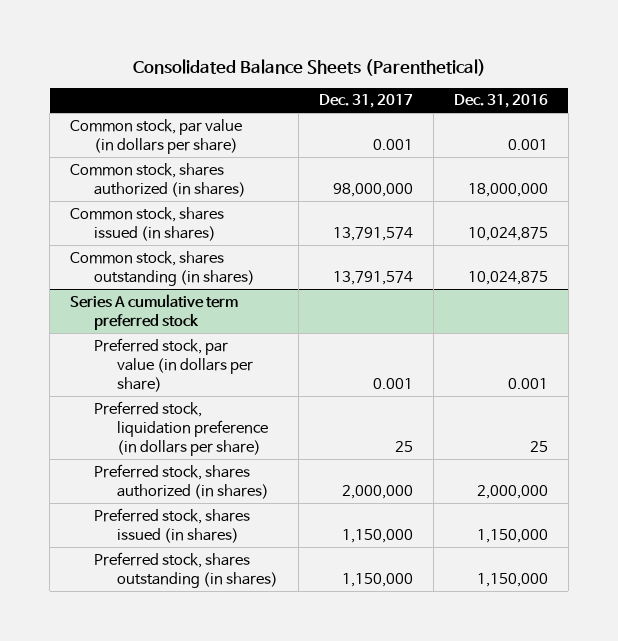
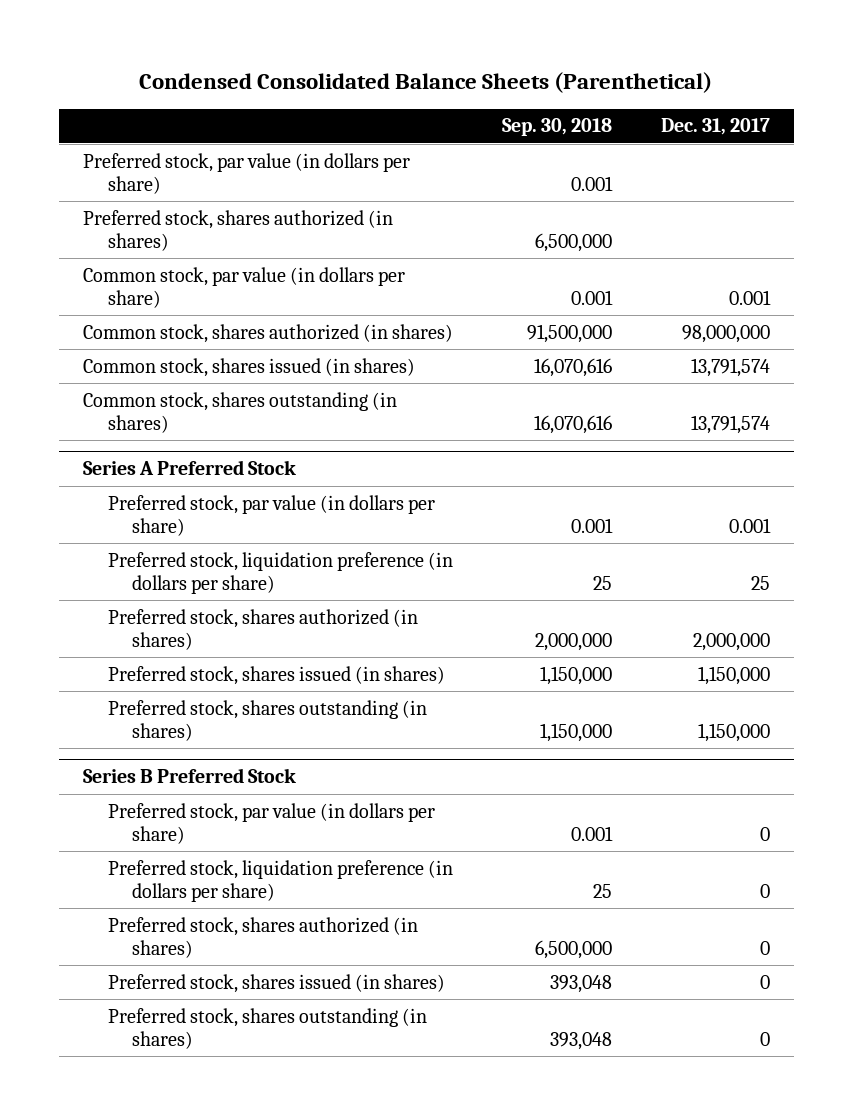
[133,58,487,76] Consolidated Balance Sheets (Parenthetical) -> [139,72,713,94] Condensed Consolidated Balance Sheets (Parenthetical)
[454,94,549,109] Dec. 31, 2016 -> none
none -> [501,118,612,137] Sep. 30, 2018
none -> [83,152,411,194] Preferred stock, par value (in dollars per share)
none -> [83,209,394,251] Preferred stock, shares authorized (in shares)
[70,293,239,330] Series A cumulative term preferred stock -> [83,460,297,476] Series A Preferred Stock
none -> [83,768,297,784] Series B Preferred Stock
none -> [107,802,435,844] Preferred stock, par value (in dollars per share)
none -> [107,859,453,902] Preferred stock, liquidation preference (in dollars per share)
none -> [107,916,418,958] Preferred stock, shares authorized (in shares)
none -> [107,973,445,993] Preferred stock, shares issued (in shares)
none -> [107,1007,427,1049] Preferred stock, shares outstanding (in shares)

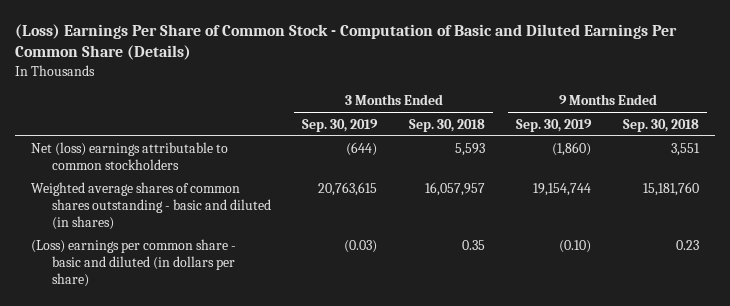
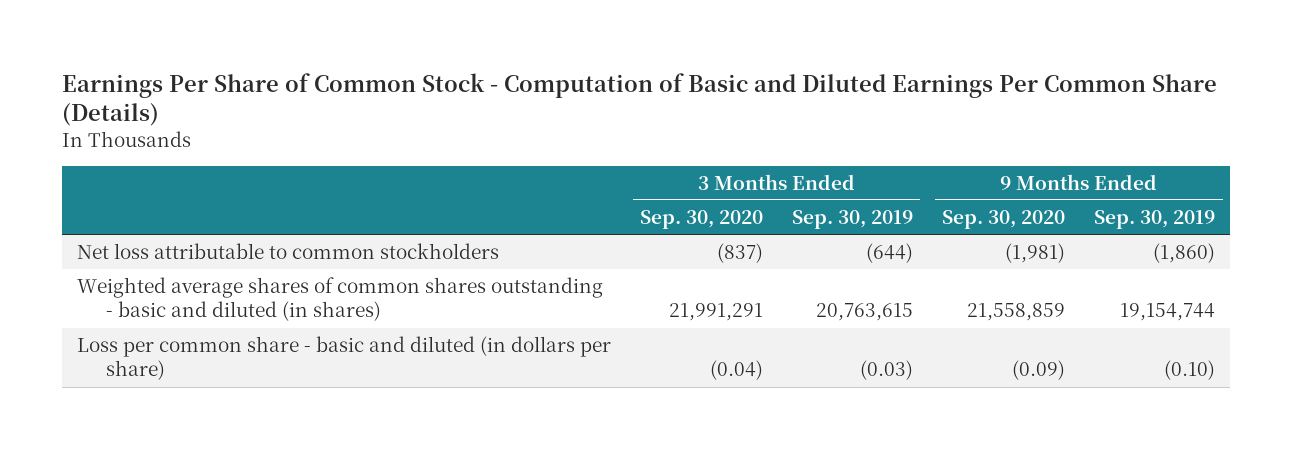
[15,24,678,61] (Loss) Earnings Per Share of Common Stock - Computation of Basic and Diluted Earnings Per Common Share (Details) -> [62,72,1218,127] Earnings Per Share of Common Stock - Computation of Basic and Diluted Earnings Per Common Share (Details)
[408,118,485,132] Sep. 30, 2018 -> none
[622,118,699,132] Sep. 30, 2018 -> none
none -> [640,209,764,229] Sep. 30, 2020
none -> [942,209,1066,229] Sep. 30, 2020
[30,142,228,170] Net (loss) earnings attributable to common stockholders -> [76,243,499,260] Net loss attributable to common stockholders
[30,239,236,287] (Loss) earnings per common share - basic and diluted (in dollars per share) -> [76,336,611,381] Loss per common share - basic and diluted (in dollars per share)

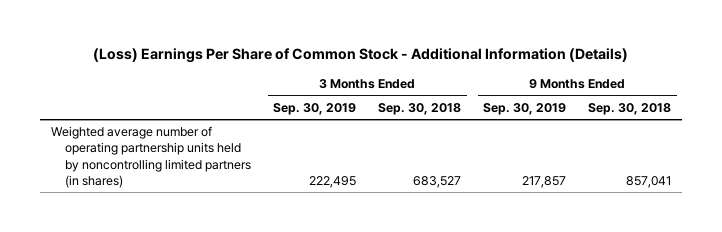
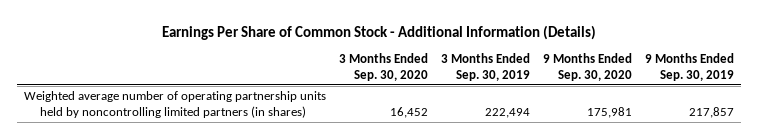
[93,48,629,64] (Loss) Earnings Per Share of Common Stock - Additional Information (Details) -> [161,24,596,40] Earnings Per Share of Common Stock - Additional Information (Details)
[378,102,462,115] Sep. 30, 2018 -> none
[588,102,672,115] Sep. 30, 2018 -> none
none -> [338,52,428,82] 3 Months Ended Sep. 30, 2020
none -> [543,52,633,82] 9 Months Ended Sep. 30, 2020
[309,175,357,188] 222,495 -> [484,107,530,118] 222,494

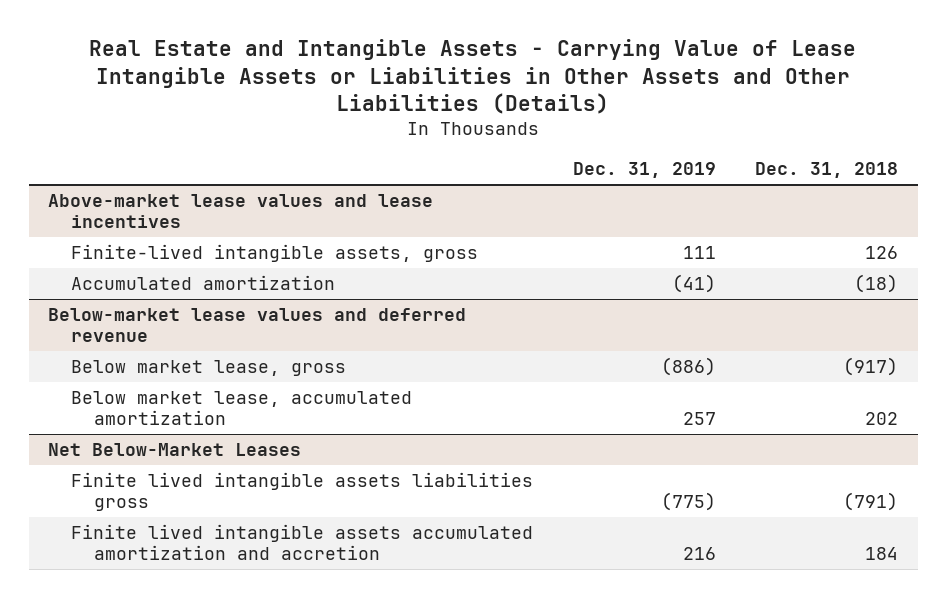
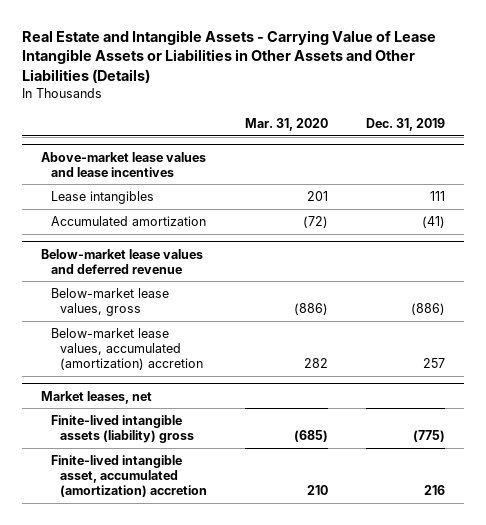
[755,162,899,179] Dec. 31, 2018 -> none
none -> [245,117,329,131] Mar. 31, 2020
[71,243,479,262] Finite-lived intangible assets, gross -> [50,191,154,205] Lease intangibles
[71,359,347,376] Below market lease, gross -> [50,288,169,317] Below-market lease values, gross
[71,390,413,425] Below market lease, accumulated amortization -> [50,328,204,371] Below-market lease values, accumulated (amortization) accretion
[48,442,302,456] Net Below-Market Leases -> [40,390,152,404] Market leases, net
[71,471,534,511] Finite lived intangible assets liabilities gross -> [50,415,195,444] Finite-lived intangible assets (liability) gross
[71,523,534,560] Finite lived intangible assets accumulated amortization and accretion -> [50,455,208,498] Finite-lived intangible asset, accumulated (amortization) accretion

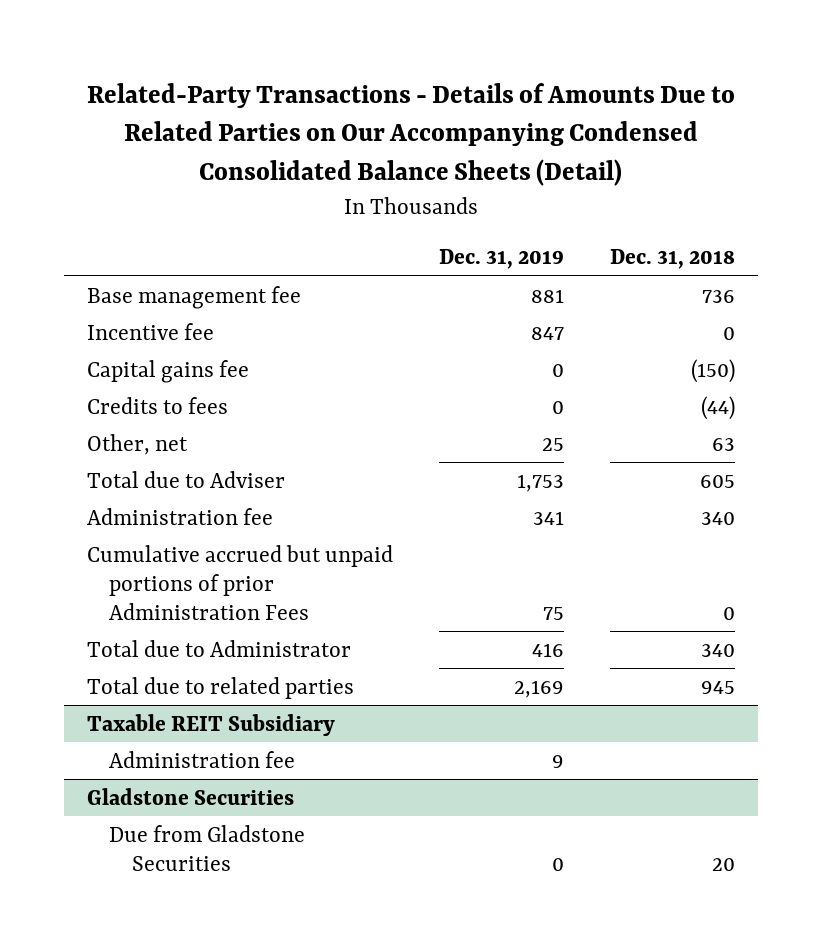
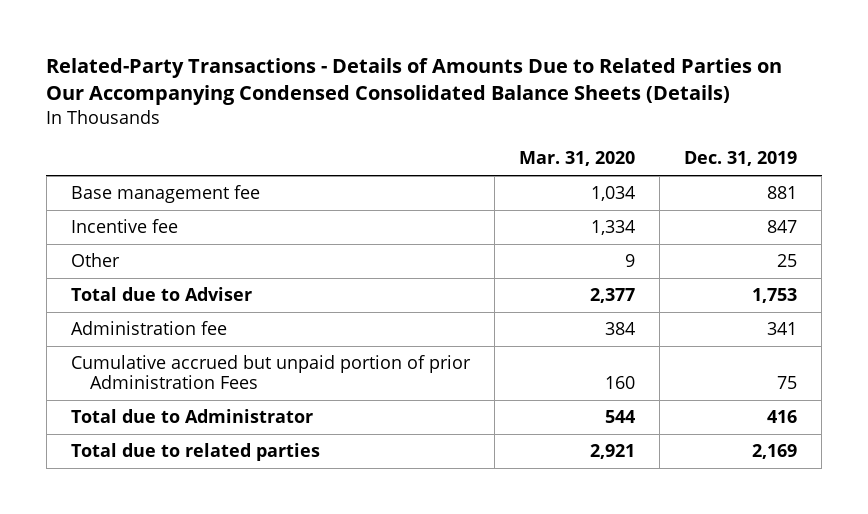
[87,82,736,187] Related-Party Transactions - Details of Amounts Due to Related Parties on Our Accompanying Condensed Consolidated Balance Sheets (Detail) -> [46,58,783,106] Related-Party Transactions - Details of Amounts Due to Related Parties on Our Accompanying Condensed Consolidated Balance Sheets (Details)
[610,249,736,270] Dec. 31, 2018 -> none
none -> [519,151,636,167] Mar. 31, 2020
[86,359,249,383] Capital gains fee -> none
[86,396,228,414] Credits to fees -> none
[86,433,188,455] Other, net -> [70,253,120,268] Other
[86,544,393,621] Cumulative accrued but unpaid portions of prior Administration Fees -> [70,355,471,390] Cumulative accrued but unpaid portion of prior Administration Fees
[86,713,335,736] Taxable REIT Subsidiary -> none
[109,750,296,768] Administration fee -> none
[86,787,294,805] Gladstone Securities -> none
[109,824,306,871] Due from Gladstone Securities -> none

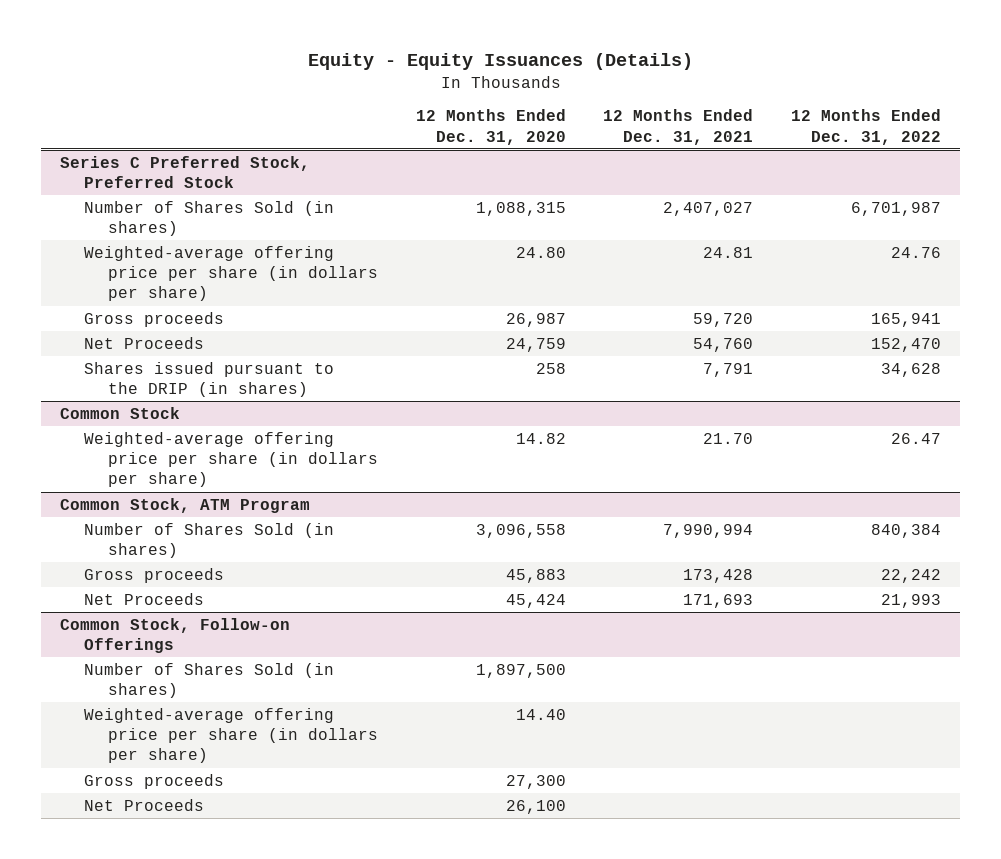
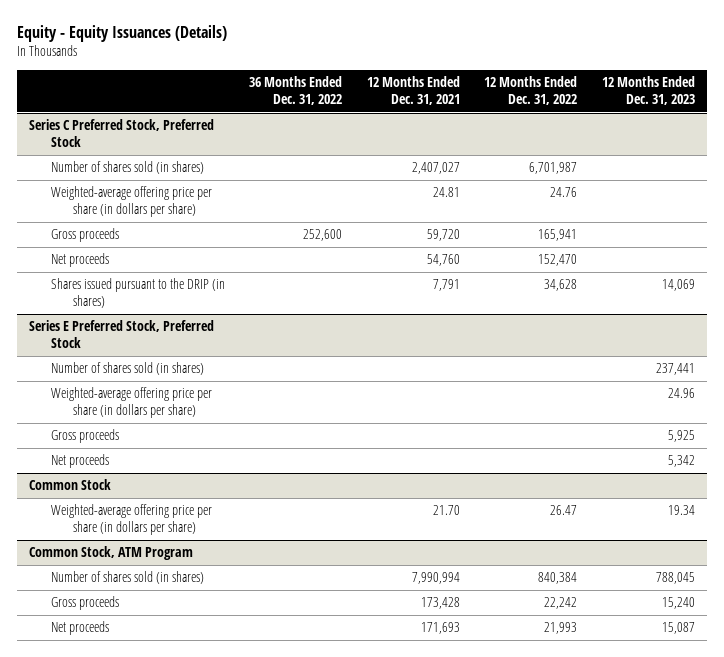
[415,109,566,145] 12 Months Ended Dec. 31, 2020 -> none
none -> [249,76,343,106] 36 Months Ended Dec. 31, 2022
none -> [602,76,696,106] 12 Months Ended Dec. 31, 2023
[84,200,335,237] Number of Shares Sold (in shares) -> [50,161,204,175] Number of shares sold (in shares)
[84,336,205,349] Net Proceeds -> [50,253,109,268] Net proceeds
none -> [29,320,215,349] Series E Preferred Stock, Preferred Stock
none -> [50,362,204,376] Number of shares sold (in shares)
none -> [50,387,212,419] Weighted-average offering price per share (in dollars per share)
none -> [50,429,119,444] Gross proceeds
none -> [50,454,109,469] Net proceeds
[84,522,335,559] Number of Shares Sold (in shares) -> [50,571,204,585] Number of shares sold (in shares)
[60,617,291,654] Common Stock, Follow-on Offerings -> none
[84,662,335,699] Number of Shares Sold (in shares) -> none
[84,707,378,764] Weighted-average offering price per share (in dollars per share) -> none
[84,773,225,789] Gross proceeds -> none
[84,798,205,811] Net Proceeds -> none
[84,592,205,605] Net Proceeds -> [50,621,109,636] Net proceeds

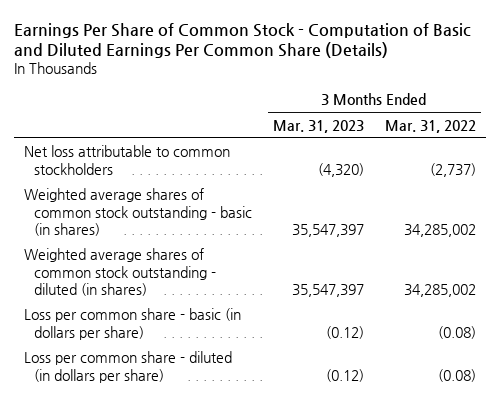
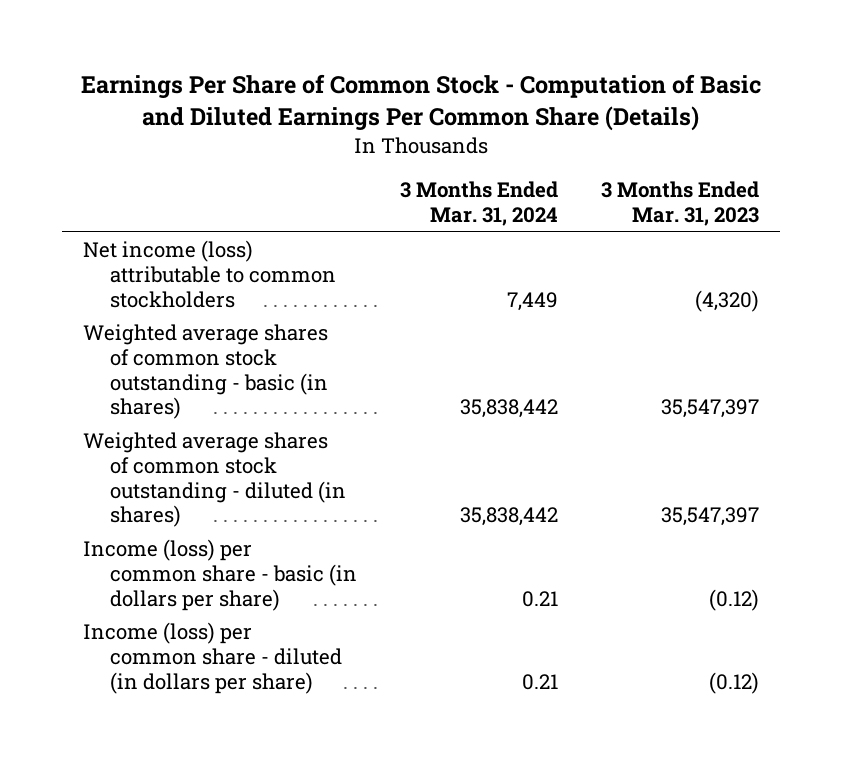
[384,119,476,133] Mar. 31, 2022 -> none
none -> [399,181,558,227] 3 Months Ended Mar. 31, 2024
[24,145,231,175] Net loss attributable to common stockholders -> [83,240,336,308] Net income (loss) attributable to common stockholders
[24,308,242,340] Loss per common share - basic (in dollars per share) -> [83,539,357,611] Income (loss) per common share - basic (in dollars per share)
[24,351,233,383] Loss per common share - diluted (in dollars per share) -> [83,622,342,694] Income (loss) per common share - diluted (in dollars per share)

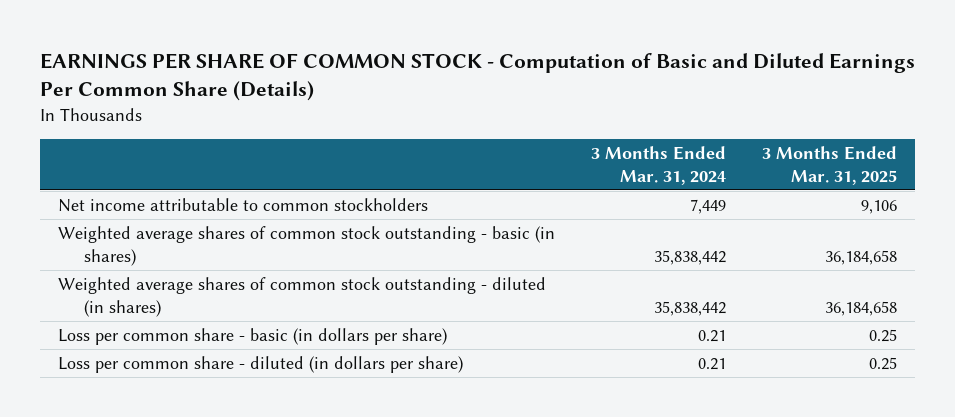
[81,74,762,132] Earnings Per Share of Common Stock - Computation of Basic and Diluted Earnings Per Common Share (Details) -> [40,53,916,102] EARNINGS PER SHARE OF COMMON STOCK - Computation of Basic and Diluted Earnings Per Common Share (Details)
[600,181,759,227] 3 Months Ended Mar. 31, 2023 -> none
none -> [762,145,898,185] 3 Months Ended Mar. 31, 2025
[83,240,336,308] Net income (loss) attributable to common stockholders -> [58,197,429,212] Net income attributable to common stockholders
[83,539,357,611] Income (loss) per common share - basic (in dollars per share) -> [58,327,448,345] Loss per common share - basic (in dollars per share)
[83,622,342,694] Income (loss) per common share - diluted (in dollars per share) -> [58,355,464,373] Loss per common share - diluted (in dollars per share)

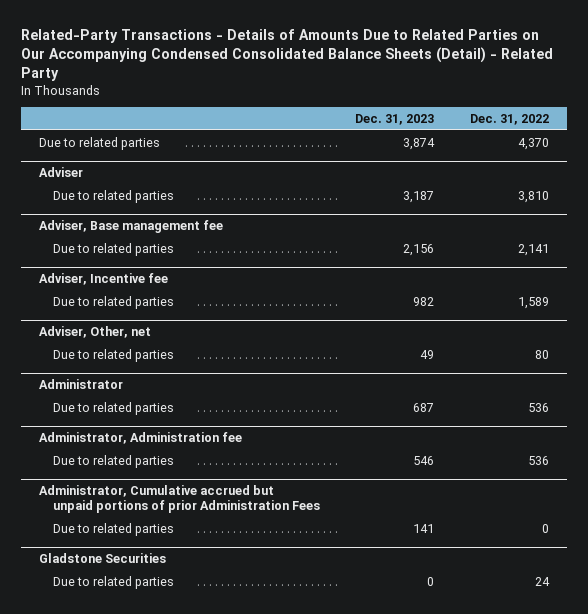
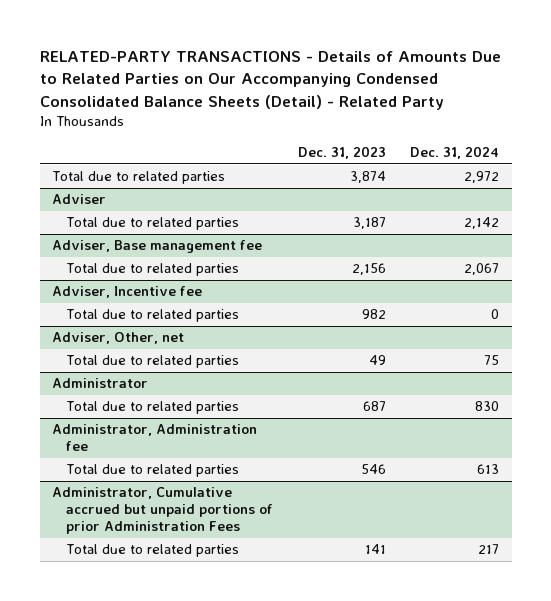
[20,29,553,82] Related-Party Transactions - Details of Amounts Due to Related Parties on Our Accompanying Condensed Consolidated Balance Sheets (Detail) - Related Party -> [39,50,501,110] RELATED-PARTY TRANSACTIONS - Details of Amounts Due to Related Parties on Our Accompanying Condensed Consolidated Balance Sheets (Detail) - Related Party
[469,113,549,125] Dec. 31, 2022 -> none
none -> [410,146,500,160] Dec. 31, 2024
[38,136,160,150] Due to related parties -> [51,171,225,185] Total due to related parties
[52,189,174,203] Due to related parties -> [66,217,240,231] Total due to related parties
[52,242,174,256] Due to related parties -> [66,263,240,277] Total due to related parties
[52,295,174,309] Due to related parties -> [66,309,240,323] Total due to related parties
[52,348,174,362] Due to related parties -> [66,355,240,369] Total due to related parties
[52,401,174,415] Due to related parties -> [66,401,240,415] Total due to related parties
[52,454,174,468] Due to related parties -> [66,464,240,478] Total due to related parties
[38,553,166,564] Gladstone Securities -> none
[52,575,174,589] Due to related parties -> none
[52,522,174,536] Due to related parties -> [66,544,240,558] Total due to related parties

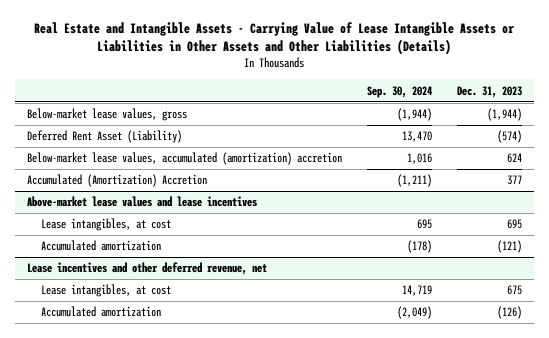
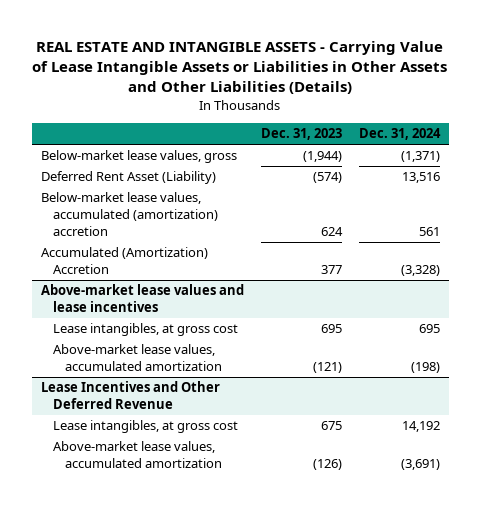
[34,21,515,56] Real Estate and Intangible Assets - Carrying Value of Lease Intangible Assets or Liabilities in Other Assets and Other Liabilities (Details) -> [32,40,448,95] REAL ESTATE AND INTANGIBLE ASSETS - Carrying Value of Lease Intangible Assets or Liabilities in Other Assets and Other Liabilities (Details)
[366,85,432,98] Sep. 30, 2024 -> none
none -> [359,128,442,141] Dec. 31, 2024
[41,218,172,232] Lease intangibles, at cost -> [52,323,238,337] Lease intangibles, at gross cost
[41,240,162,252] Accumulated amortization -> [52,344,222,371] Above-market lease values, accumulated amortization
[27,262,268,276] Lease incentives and other deferred revenue, net -> [40,381,220,409] Lease Incentives and Other Deferred Revenue
[41,284,172,298] Lease intangibles, at cost -> [52,420,238,434] Lease intangibles, at gross cost
[41,306,162,318] Accumulated amortization -> [52,441,222,468] Above-market lease values, accumulated amortization

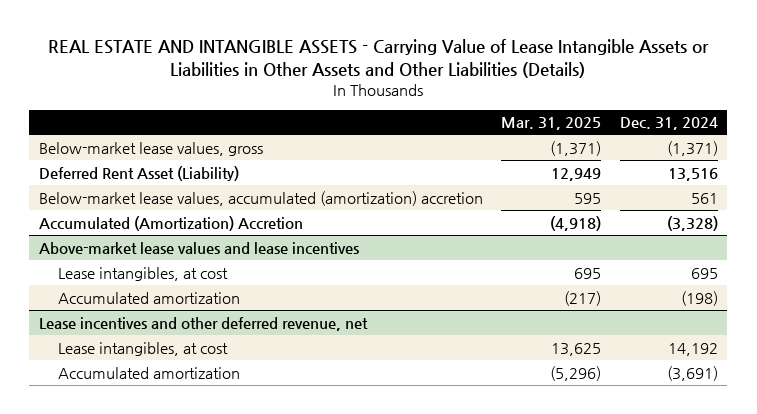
[260,128,342,141] Dec. 31, 2023 -> none
none -> [501,117,602,131] Mar. 31, 2025
[52,323,238,337] Lease intangibles, at gross cost -> [58,266,229,281] Lease intangibles, at cost
[52,344,222,371] Above-market lease values, accumulated amortization -> [58,291,241,304] Accumulated amortization
[40,381,220,409] Lease Incentives and Other Deferred Revenue -> [38,316,368,331] Lease incentives and other deferred revenue, net
[52,420,238,434] Lease intangibles, at gross cost -> [58,341,229,356] Lease intangibles, at cost
[52,441,222,468] Above-market lease values, accumulated amortization -> [58,366,241,379] Accumulated amortization

